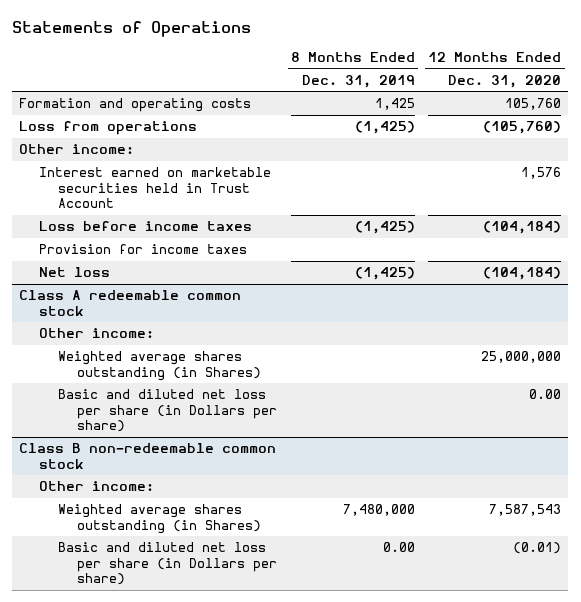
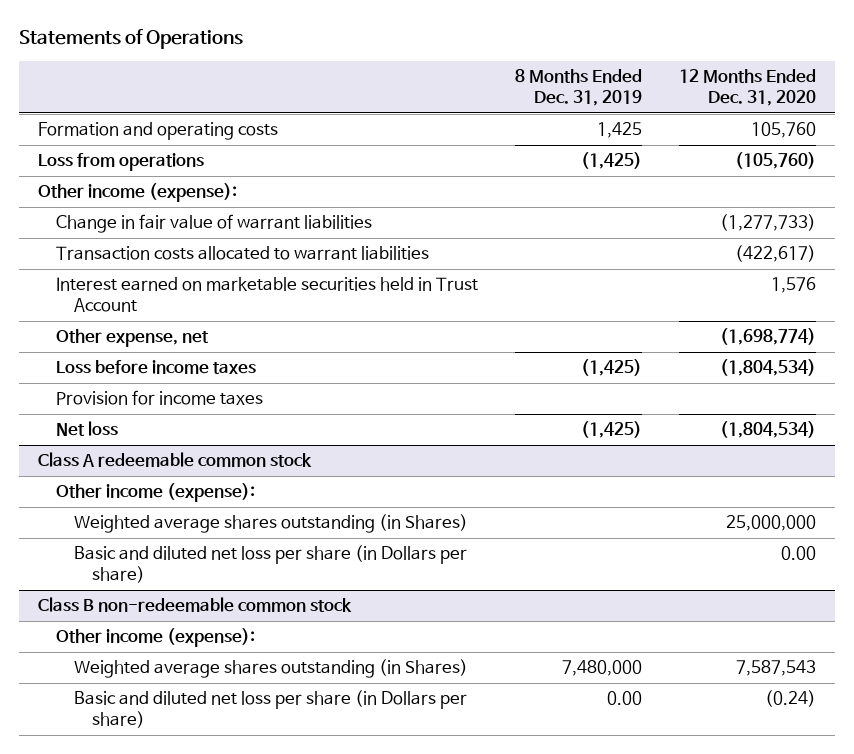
[19,144,135,155] Other income: -> [37,183,237,203] Other income (expense):
none -> [55,214,372,234] Change in fair value of warrant liabilities
none -> [55,246,429,261] Transaction costs allocated to warrant liabilities
none -> [55,329,209,348] Other expense, net
[483,221,562,235] (104,184) -> [720,359,817,377] (1,804,534)
[483,267,562,281] (104,184) -> [720,421,817,439] (1,804,534)
[38,328,154,339] Other income: -> [55,483,255,503] Other income (expense):
[38,481,154,492] Other income: -> [55,628,255,648] Other income (expense):
[513,542,562,555] (0.01) -> [765,690,817,708] (0.24)

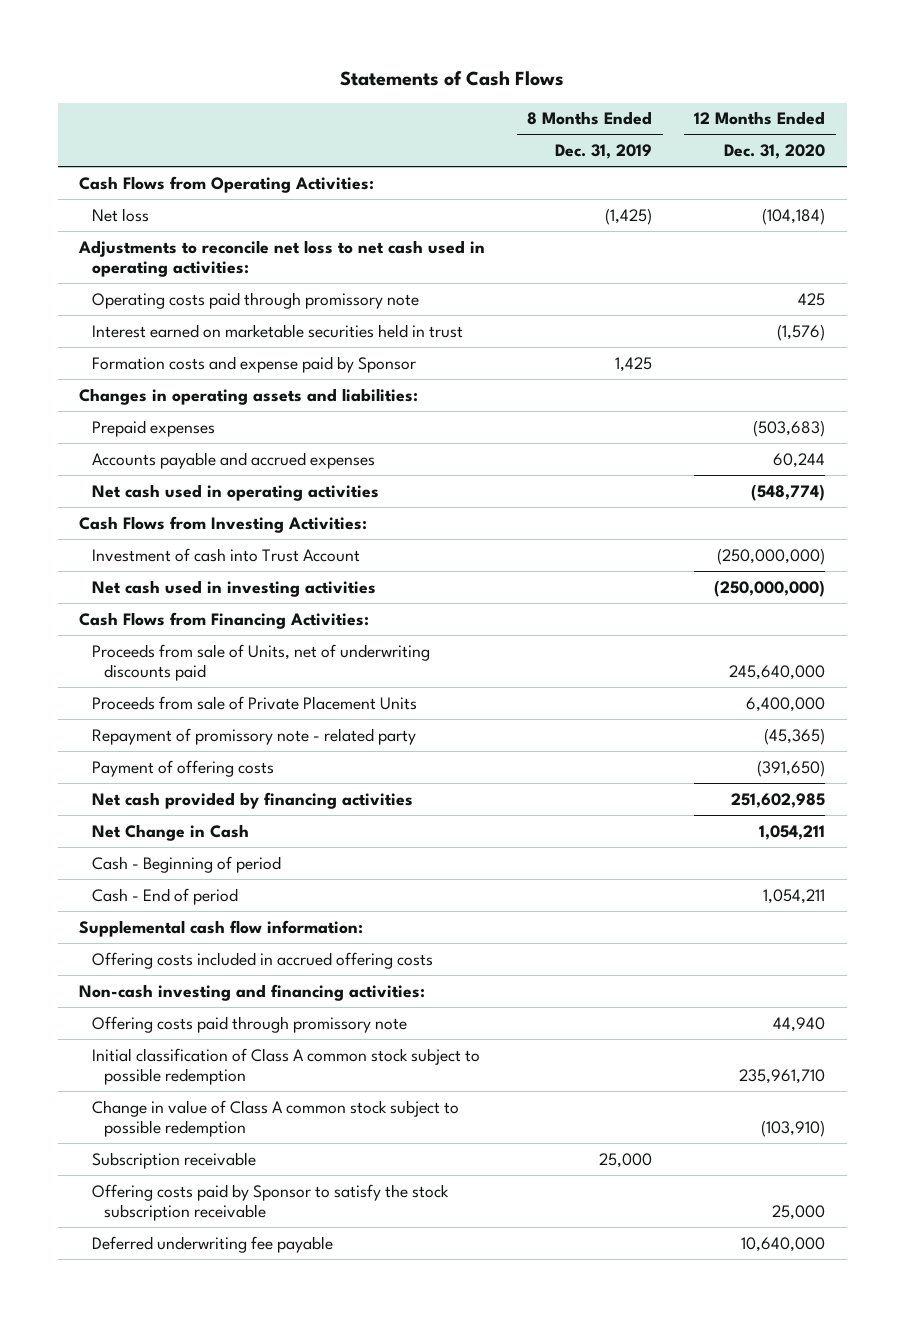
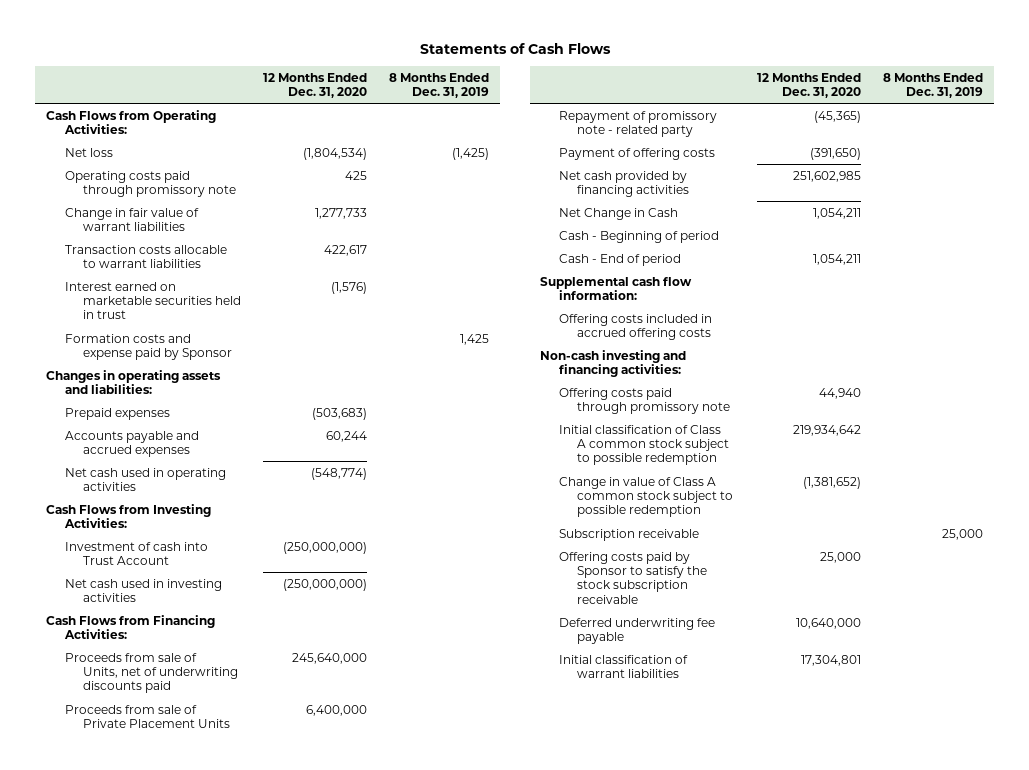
[77,239,485,278] Adjustments to reconcile net loss to net cash used in operating activities: -> none
[762,207,826,225] (104,184) -> [302,147,367,160] (1,804,534)
none -> [64,207,199,232] Change in fair value of warrant liabilities
none -> [64,244,227,269] Transaction costs allocable to warrant liabilities
[739,1069,826,1085] 235,961,710 -> [792,424,861,436] 219,934,642
[761,1120,826,1138] (103,910) -> [802,476,861,489] (1,381,652)
none -> [558,654,688,679] Initial classification of warrant liabilities

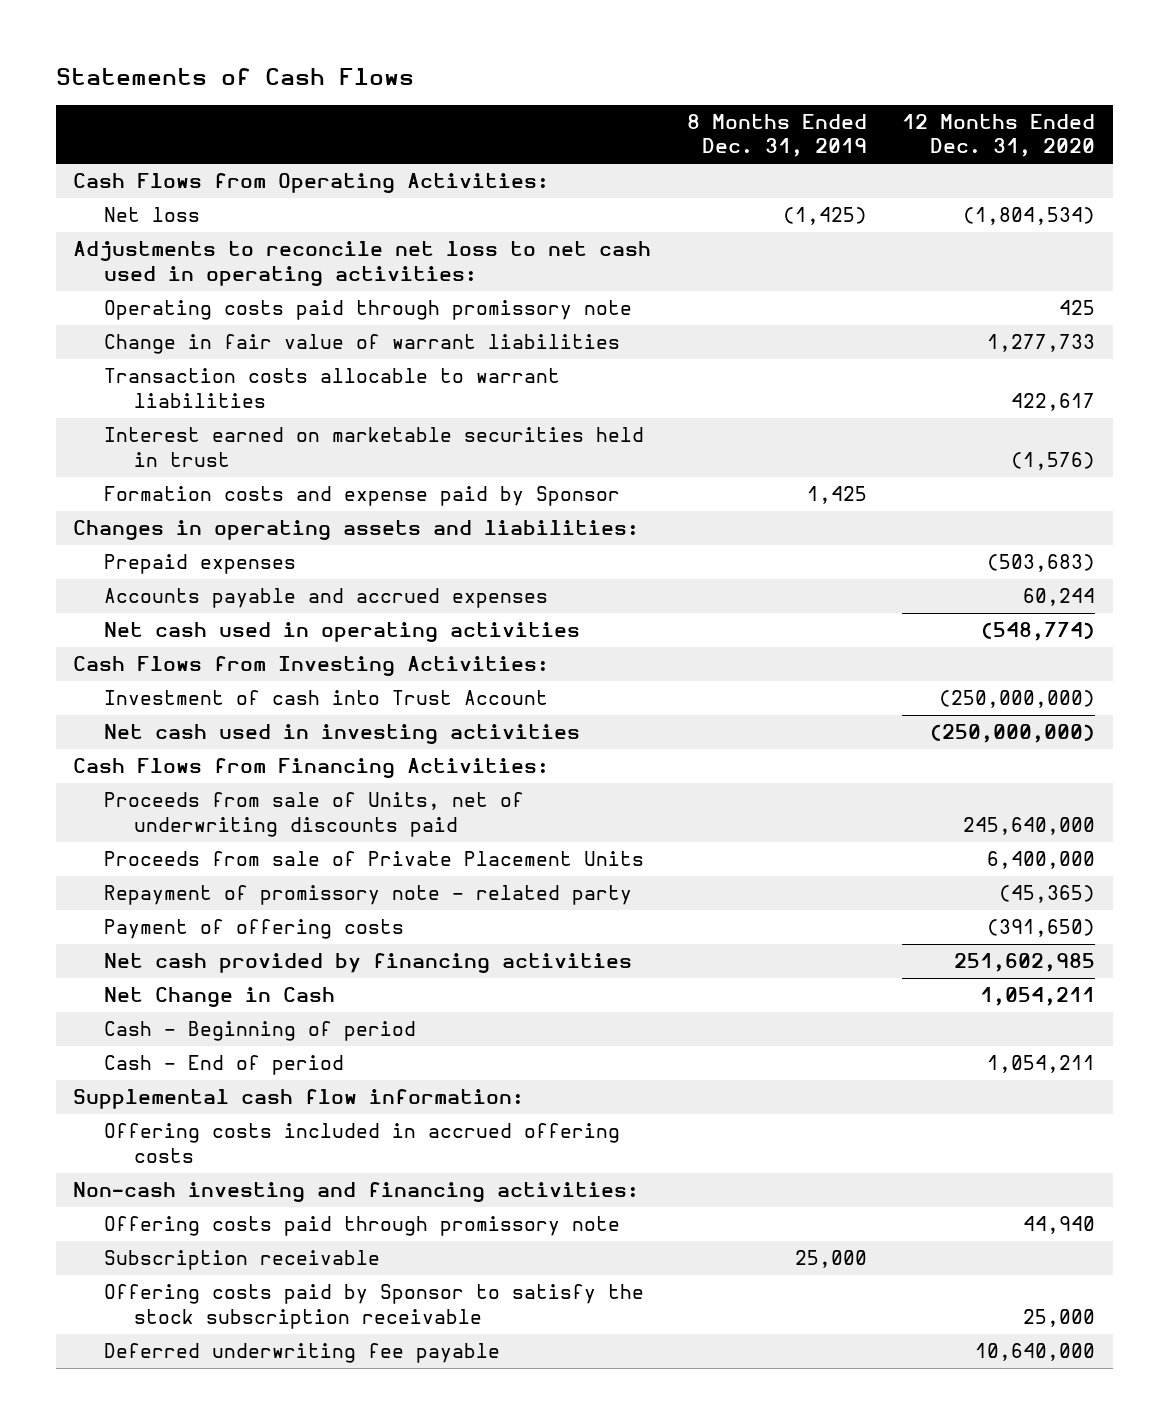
none -> [73,241,652,286] Adjustments to reconcile net loss to net cash used in operating activities:
[558,424,730,466] Initial classification of Class A common stock subject to possible redemption -> none
[558,476,734,518] Change in value of Class A common stock subject to possible redemption -> none
[558,654,688,679] Initial classification of warrant liabilities -> none

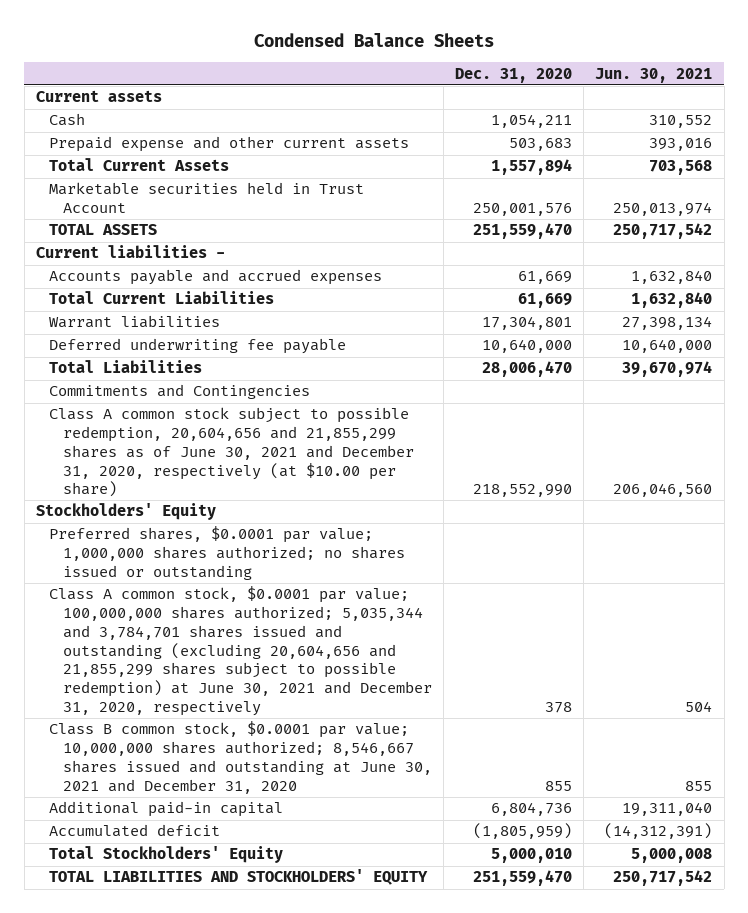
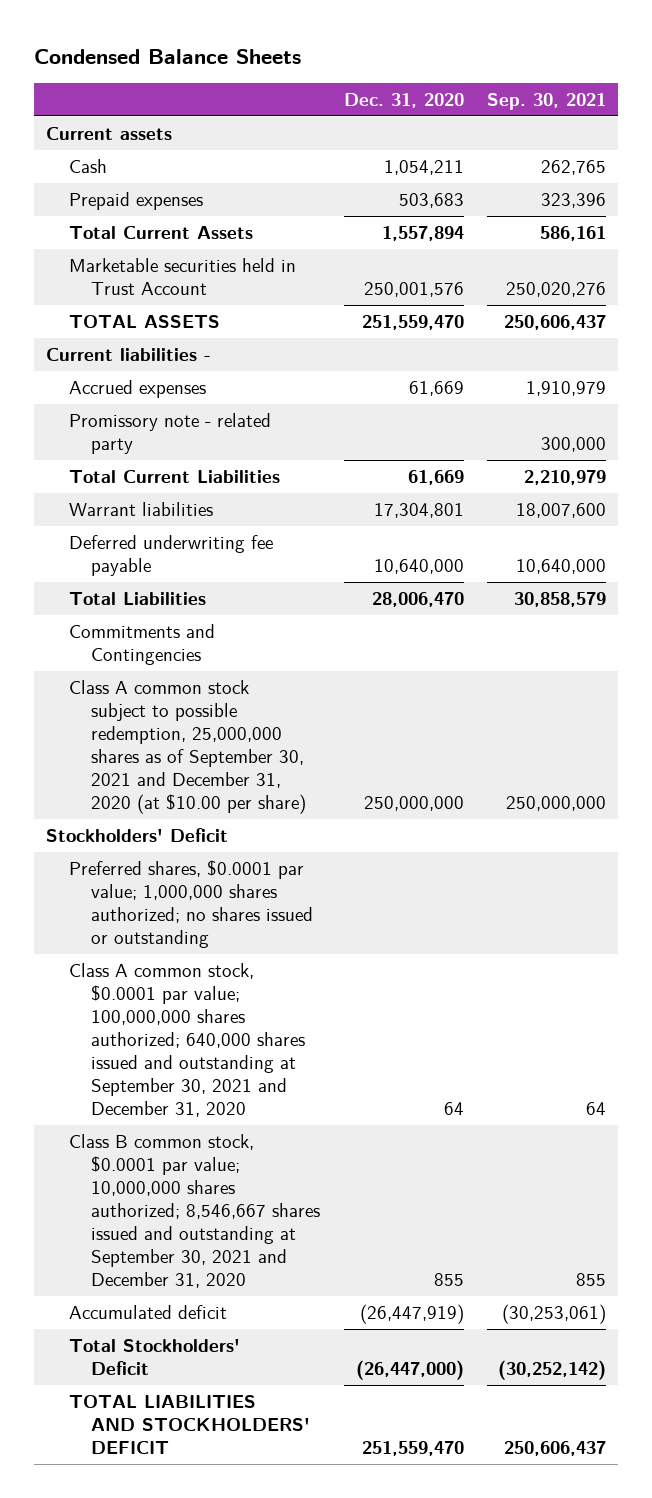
[595,67,713,83] Jun. 30, 2021 -> none
none -> [487,93,607,111] Sep. 30, 2021
[49,136,410,153] Prepaid expense and other current assets -> [68,192,203,211] Prepaid expenses
[49,269,383,286] Accounts payable and accrued expenses -> [68,380,206,399] Accrued expenses
none -> [68,413,271,455] Promissory note - related party
[36,503,217,521] Stockholders' Equity -> none
[49,407,414,498] Class A common stock subject to possible redemption, 20,604,656 and 21,855,299 shares as of June 30, 2021 and December 31, 2020, respectively (at $10.00 per share) -> [68,680,307,815] Class A common stock subject to possible redemption, 25,000,000 shares as of September 30, 2021 and December 31, 2020 (at $10.00 per share)
[473,484,573,498] 218,552,990 -> [363,796,464,812] 250,000,000
none -> [46,828,229,843] Stockholders' Deficit
[49,801,284,818] Additional paid-in capital -> none
[49,586,432,716] Class A common stock, $0.0001 par value; 100,000,000 shares authorized; 5,035,344 and 3,784,701 shares issued and outstanding (excluding 20,604,656 and 21,855,299 shares subject to possible redemption) at June 30, 2021 and December 31, 2020, respectively -> [68,963,306,1118] Class A common stock, $0.0001 par value; 100,000,000 shares authorized; 640,000 shares issued and outstanding at September 30, 2021 and December 31, 2020
[545,701,573,713] 378 -> [443,1102,464,1116] 64
[49,721,432,794] Class B common stock, $0.0001 par value; 10,000,000 shares authorized; 8,546,667 shares issued and outstanding at June 30, 2021 and December 31, 2020 -> [68,1134,321,1289] Class B common stock, $0.0001 par value; 10,000,000 shares authorized; 8,546,667 shares issued and outstanding at September 30, 2021 and December 31, 2020
[473,823,573,840] (1,805,959) -> [359,1304,464,1325] (26,447,919)
[49,846,284,864] Total Stockholders' Equity -> [68,1339,240,1376] Total Stockholders' Deficit
[491,848,573,864] 5,000,010 -> [355,1360,464,1381] (26,447,000)
[49,869,429,886] TOTAL LIABILITIES AND STOCKHOLDERS' EQUITY -> [68,1395,311,1455] TOTAL LIABILITIES AND STOCKHOLDERS' DEFICIT

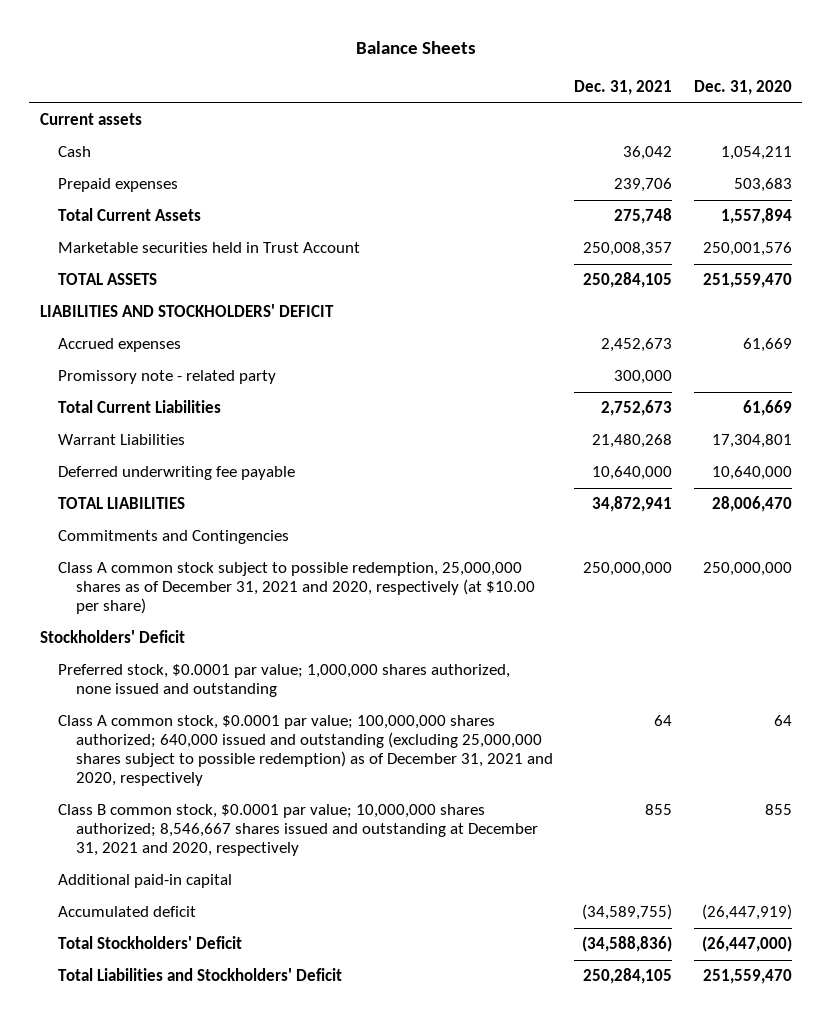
[34,48,302,64] Condensed Balance Sheets -> [355,41,476,55] Balance Sheets
[487,93,607,111] Sep. 30, 2021 -> none
none -> [574,80,673,96] Dec. 31, 2021
[46,348,212,362] Current liabilities - -> none
none -> [39,304,334,318] LIABILITIES AND STOCKHOLDERS' DEFICIT
[68,502,213,517] Warrant liabilities -> [57,434,185,446] Warrant Liabilities
[68,592,206,606] Total Liabilities -> [57,497,185,510] TOTAL LIABILITIES
[68,680,307,815] Class A common stock subject to possible redemption, 25,000,000 shares as of September 30, 2021 and December 31, 2020 (at $10.00 per share) -> [57,562,535,615] Class A common stock subject to possible redemption, 25,000,000 shares as of December 31, 2021 and 2020, respectively (at $10.00 per share)
[68,860,314,949] Preferred shares, $0.0001 par value; 1,000,000 shares authorized; no shares issued or outstanding -> [57,664,510,698] Preferred stock, $0.0001 par value; 1,000,000 shares authorized, none issued and outstanding
[68,963,306,1118] Class A common stock, $0.0001 par value; 100,000,000 shares authorized; 640,000 shares issued and outstanding at September 30, 2021 and December 31, 2020 -> [57,715,553,787] Class A common stock, $0.0001 par value; 100,000,000 shares authorized; 640,000 issued and outstanding (excluding 25,000,000 shares subject to possible redemption) as of December 31, 2021 and 2020, respectively
[68,1134,321,1289] Class B common stock, $0.0001 par value; 10,000,000 shares authorized; 8,546,667 shares issued and outstanding at September 30, 2021 and December 31, 2020 -> [57,804,538,857] Class B common stock, $0.0001 par value; 10,000,000 shares authorized; 8,546,667 shares issued and outstanding at December 31, 2021 and 2020, respectively
none -> [57,874,232,889] Additional paid-in capital
[68,1395,311,1455] TOTAL LIABILITIES AND STOCKHOLDERS' DEFICIT -> [57,968,342,982] Total Liabilities and Stockholders' Deficit

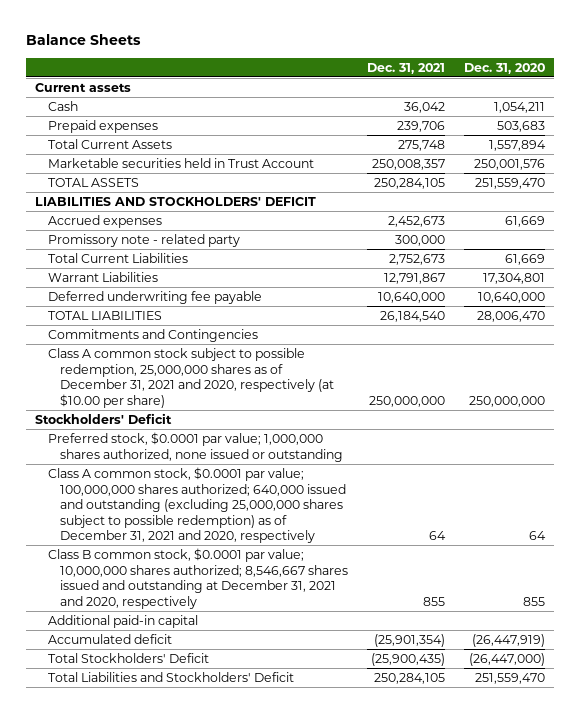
[592,434,673,449] 21,480,268 -> [383,273,445,285] 12,791,867
[592,496,673,513] 34,872,941 -> [379,311,445,323] 26,184,540
[57,664,510,698] Preferred stock, $0.0001 par value; 1,000,000 shares authorized, none issued and outstanding -> [47,432,344,462] Preferred stock, $0.0001 par value; 1,000,000 shares authorized, none issued or outstanding
[582,904,673,921] (34,589,755) -> [373,634,445,648] (25,901,354)
[582,936,673,953] (34,588,836) -> [370,653,445,667] (25,900,435)

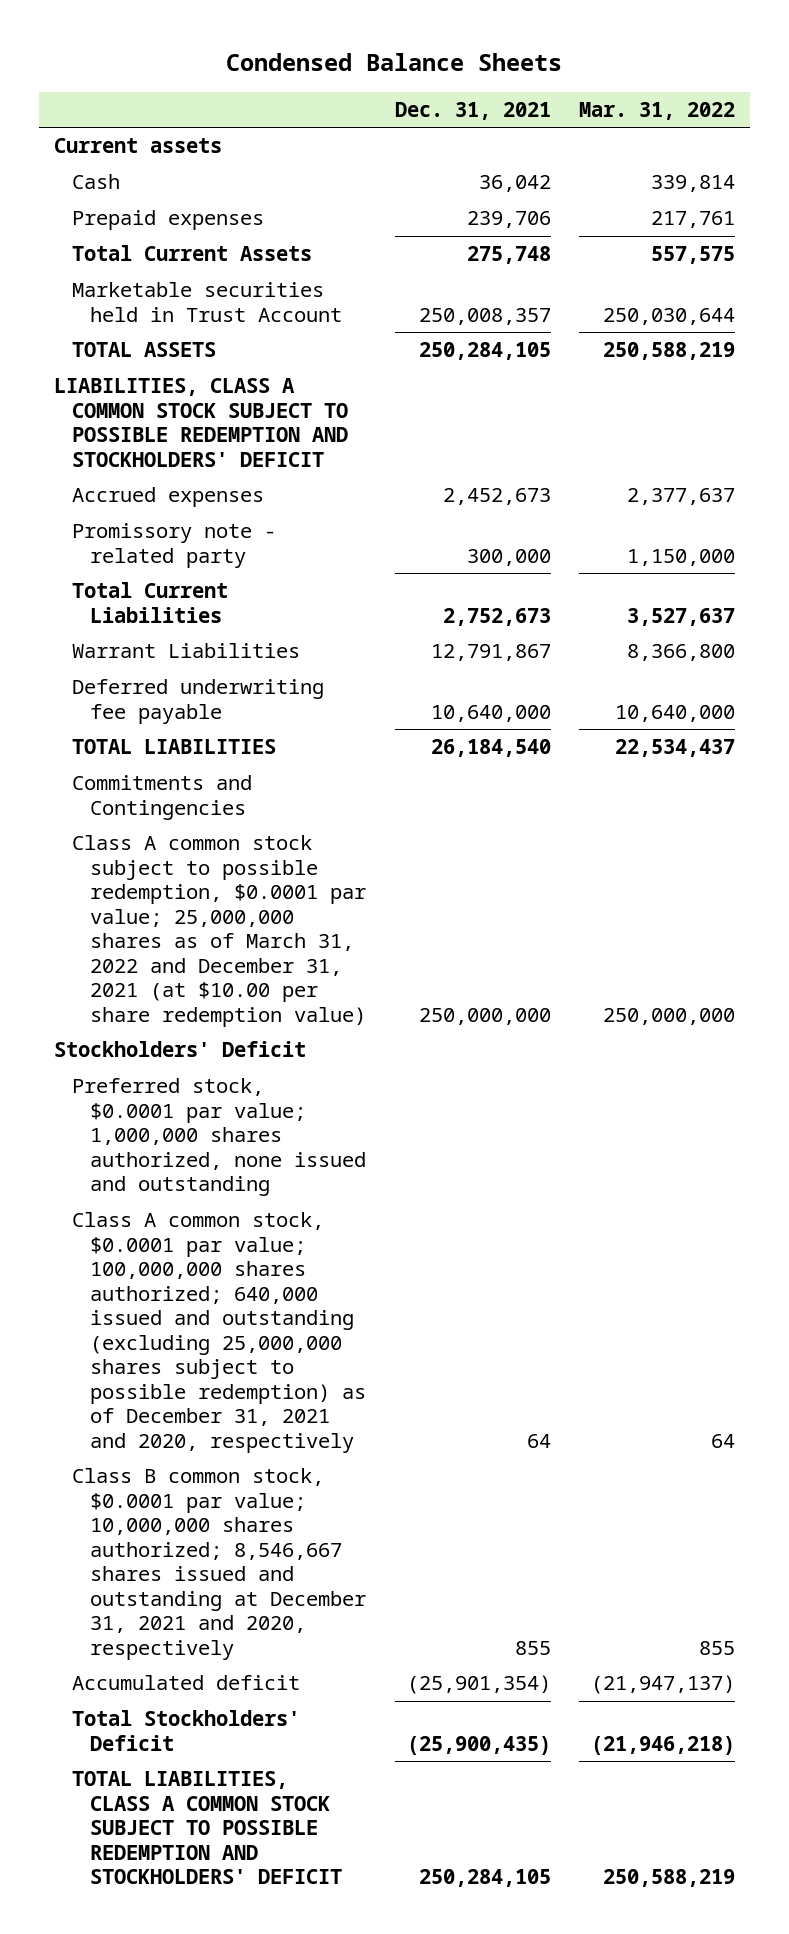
[25,34,141,46] Balance Sheets -> [226,53,563,72] Condensed Balance Sheets
[463,62,545,74] Dec. 31, 2020 -> none
none -> [579,101,736,120] Mar. 31, 2022
[35,197,317,207] LIABILITIES AND STOCKHOLDERS' DEFICIT -> none
none -> [53,378,348,467] LIABILITIES, CLASS A COMMON STOCK SUBJECT TO POSSIBLE REDEMPTION AND STOCKHOLDERS' DEFICIT
[47,348,335,408] Class A common stock subject to possible redemption, 25,000,000 shares as of December 31, 2021 and 2020, respectively (at $10.00 per share) -> [71,835,366,1027] Class A common stock subject to possible redemption, $0.0001 par value; 25,000,000 shares as of March 31, 2022 and December 31, 2021 (at $10.00 per share redemption value)
[47,432,344,462] Preferred stock, $0.0001 par value; 1,000,000 shares authorized, none issued or outstanding -> [71,1078,366,1197] Preferred stock, $0.0001 par value; 1,000,000 shares authorized, none issued and outstanding
[47,615,198,629] Additional paid-in capital -> none
[47,672,294,683] Total Liabilities and Stockholders' Deficit -> [71,1771,342,1885] TOTAL LIABILITIES, CLASS A COMMON STOCK SUBJECT TO POSSIBLE REDEMPTION AND STOCKHOLDERS' DEFICIT

